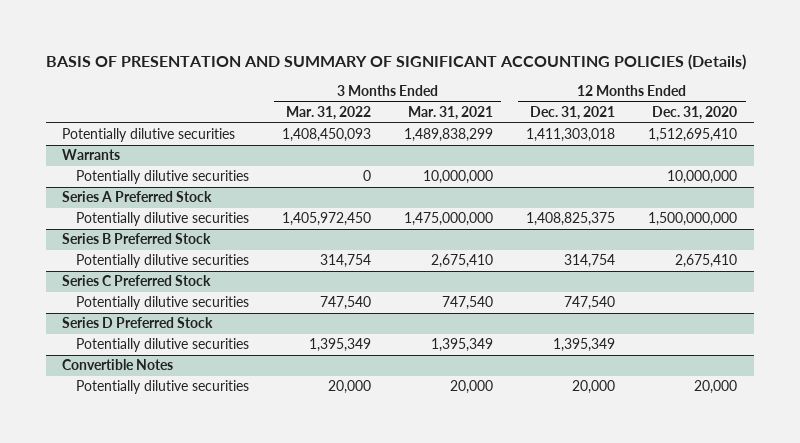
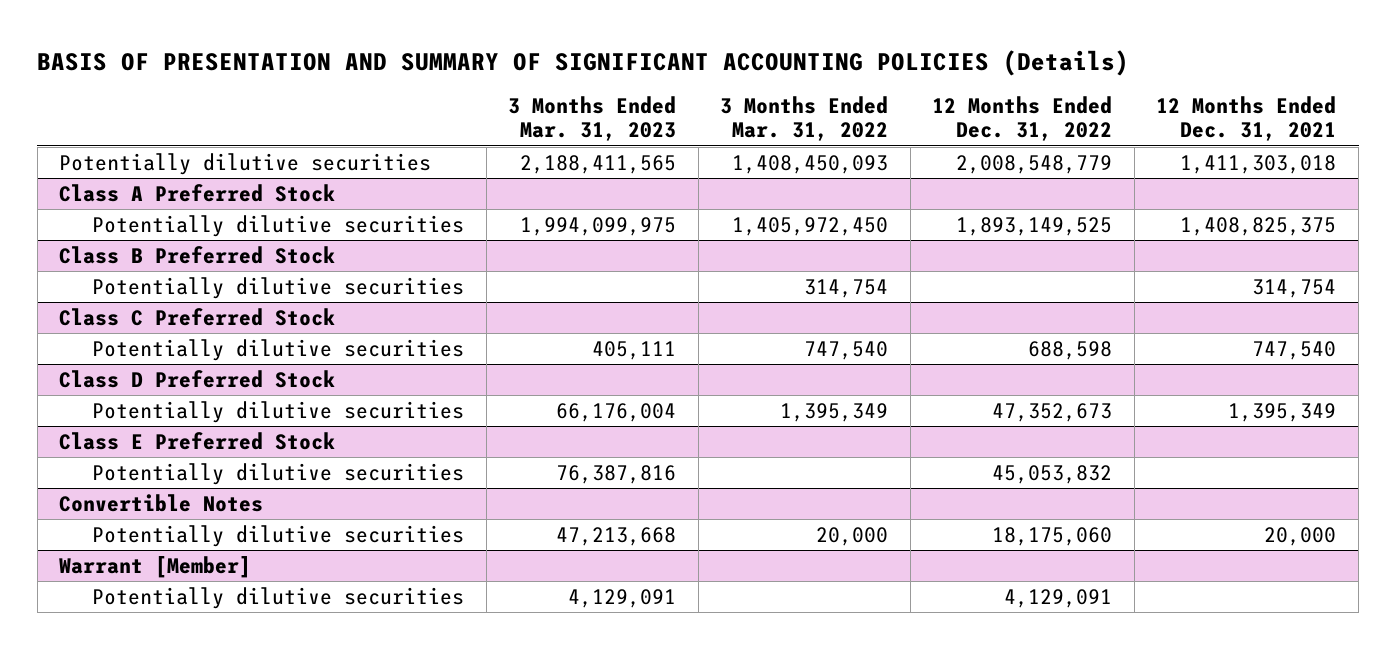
[408,106,494,121] Mar. 31, 2021 -> none
[652,106,738,121] Dec. 31, 2020 -> none
none -> [508,96,677,142] 3 Months Ended Mar. 31, 2023
none -> [932,96,1113,142] 12 Months Ended Dec. 31, 2022
[62,149,121,161] Warrants -> none
[75,170,249,185] Potentially dilutive securities -> none
[62,191,213,203] Series A Preferred Stock -> [59,183,336,202] Class A Preferred Stock
[62,233,212,245] Series B Preferred Stock -> [59,245,336,264] Class B Preferred Stock
[62,275,212,287] Series C Preferred Stock -> [59,307,336,326] Class C Preferred Stock
[62,317,214,329] Series D Preferred Stock -> [59,369,336,388] Class D Preferred Stock
none -> [59,431,336,450] Class E Preferred Stock
none -> [92,462,465,485] Potentially dilutive securities
none -> [59,555,252,578] Warrant [Member]
none -> [92,586,465,609] Potentially dilutive securities

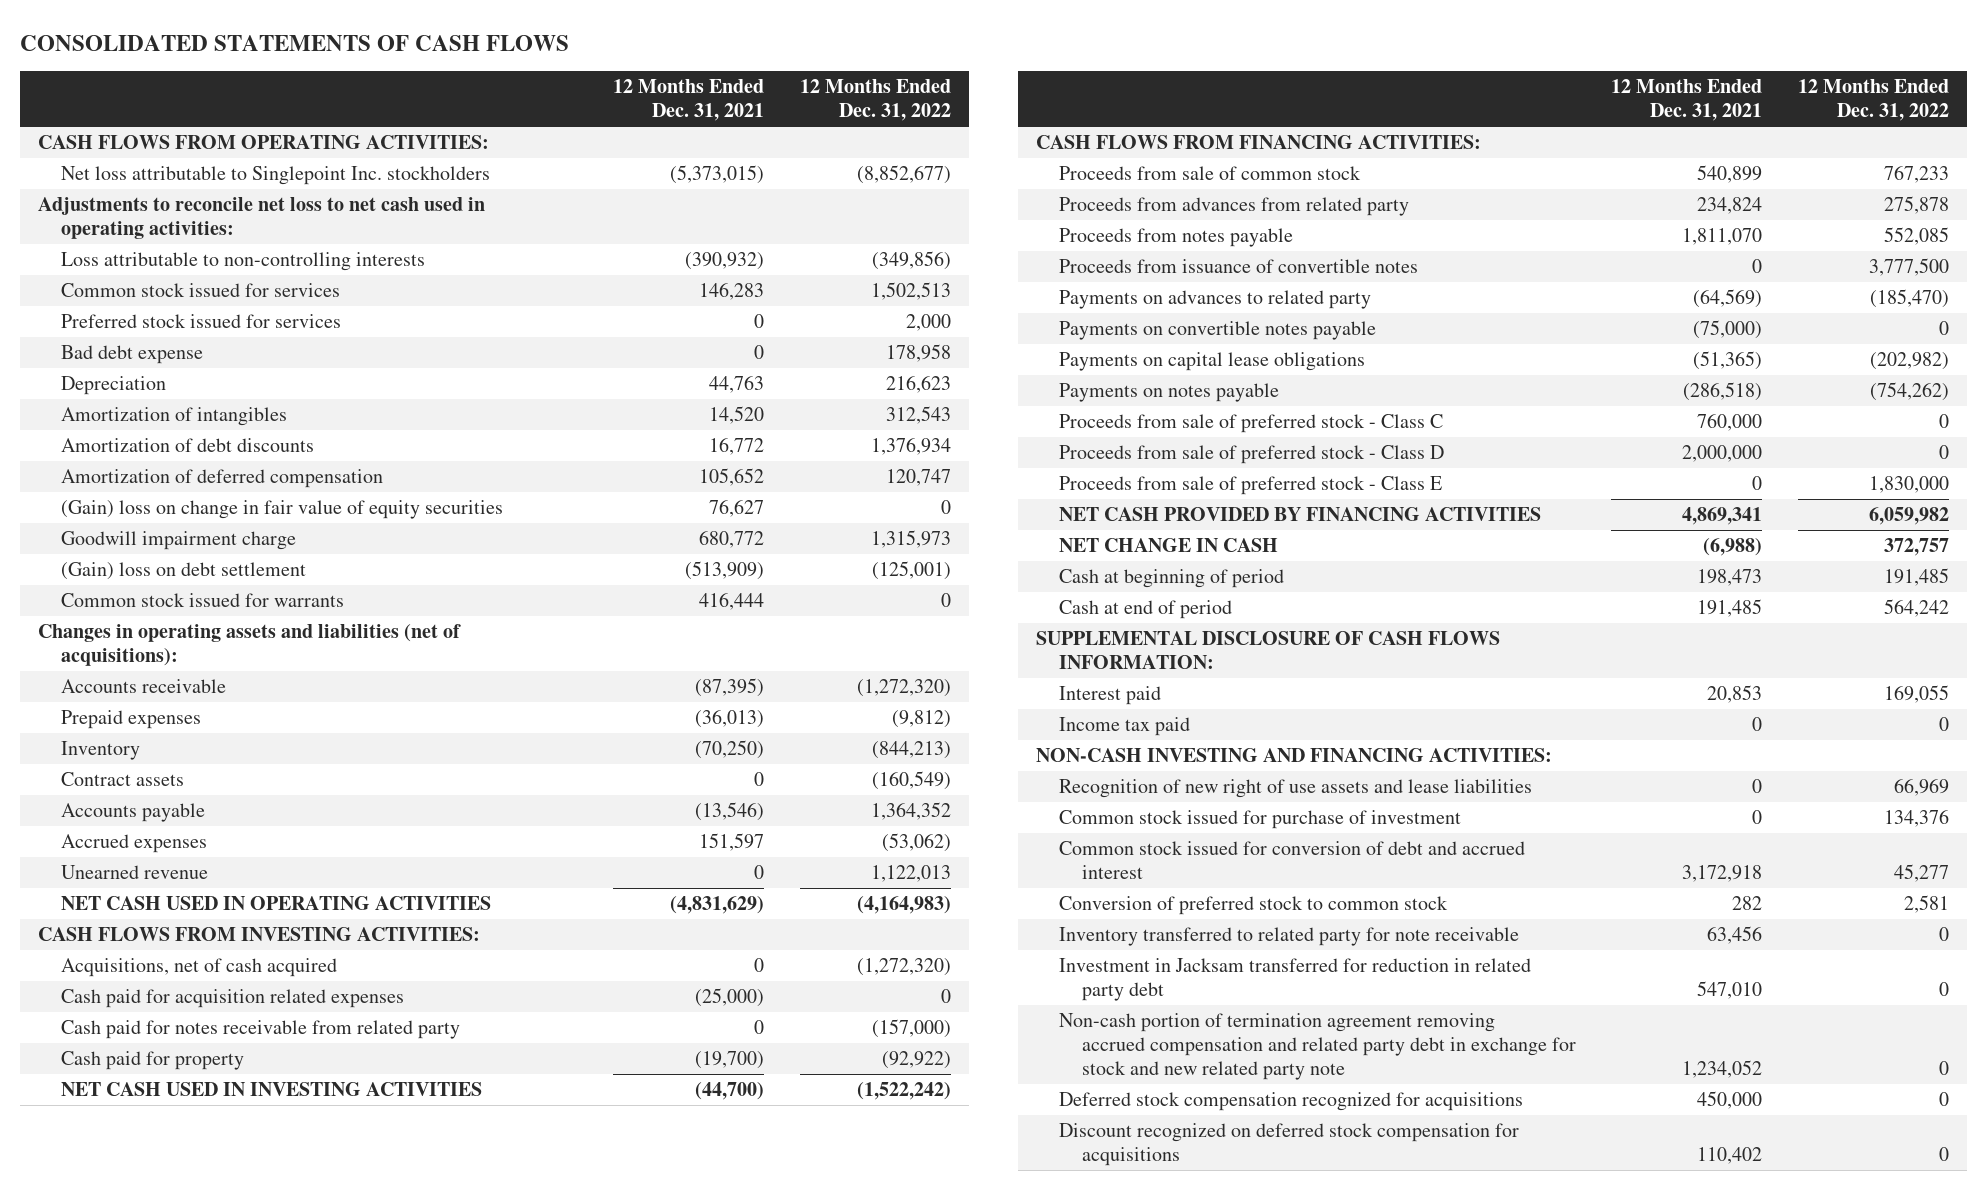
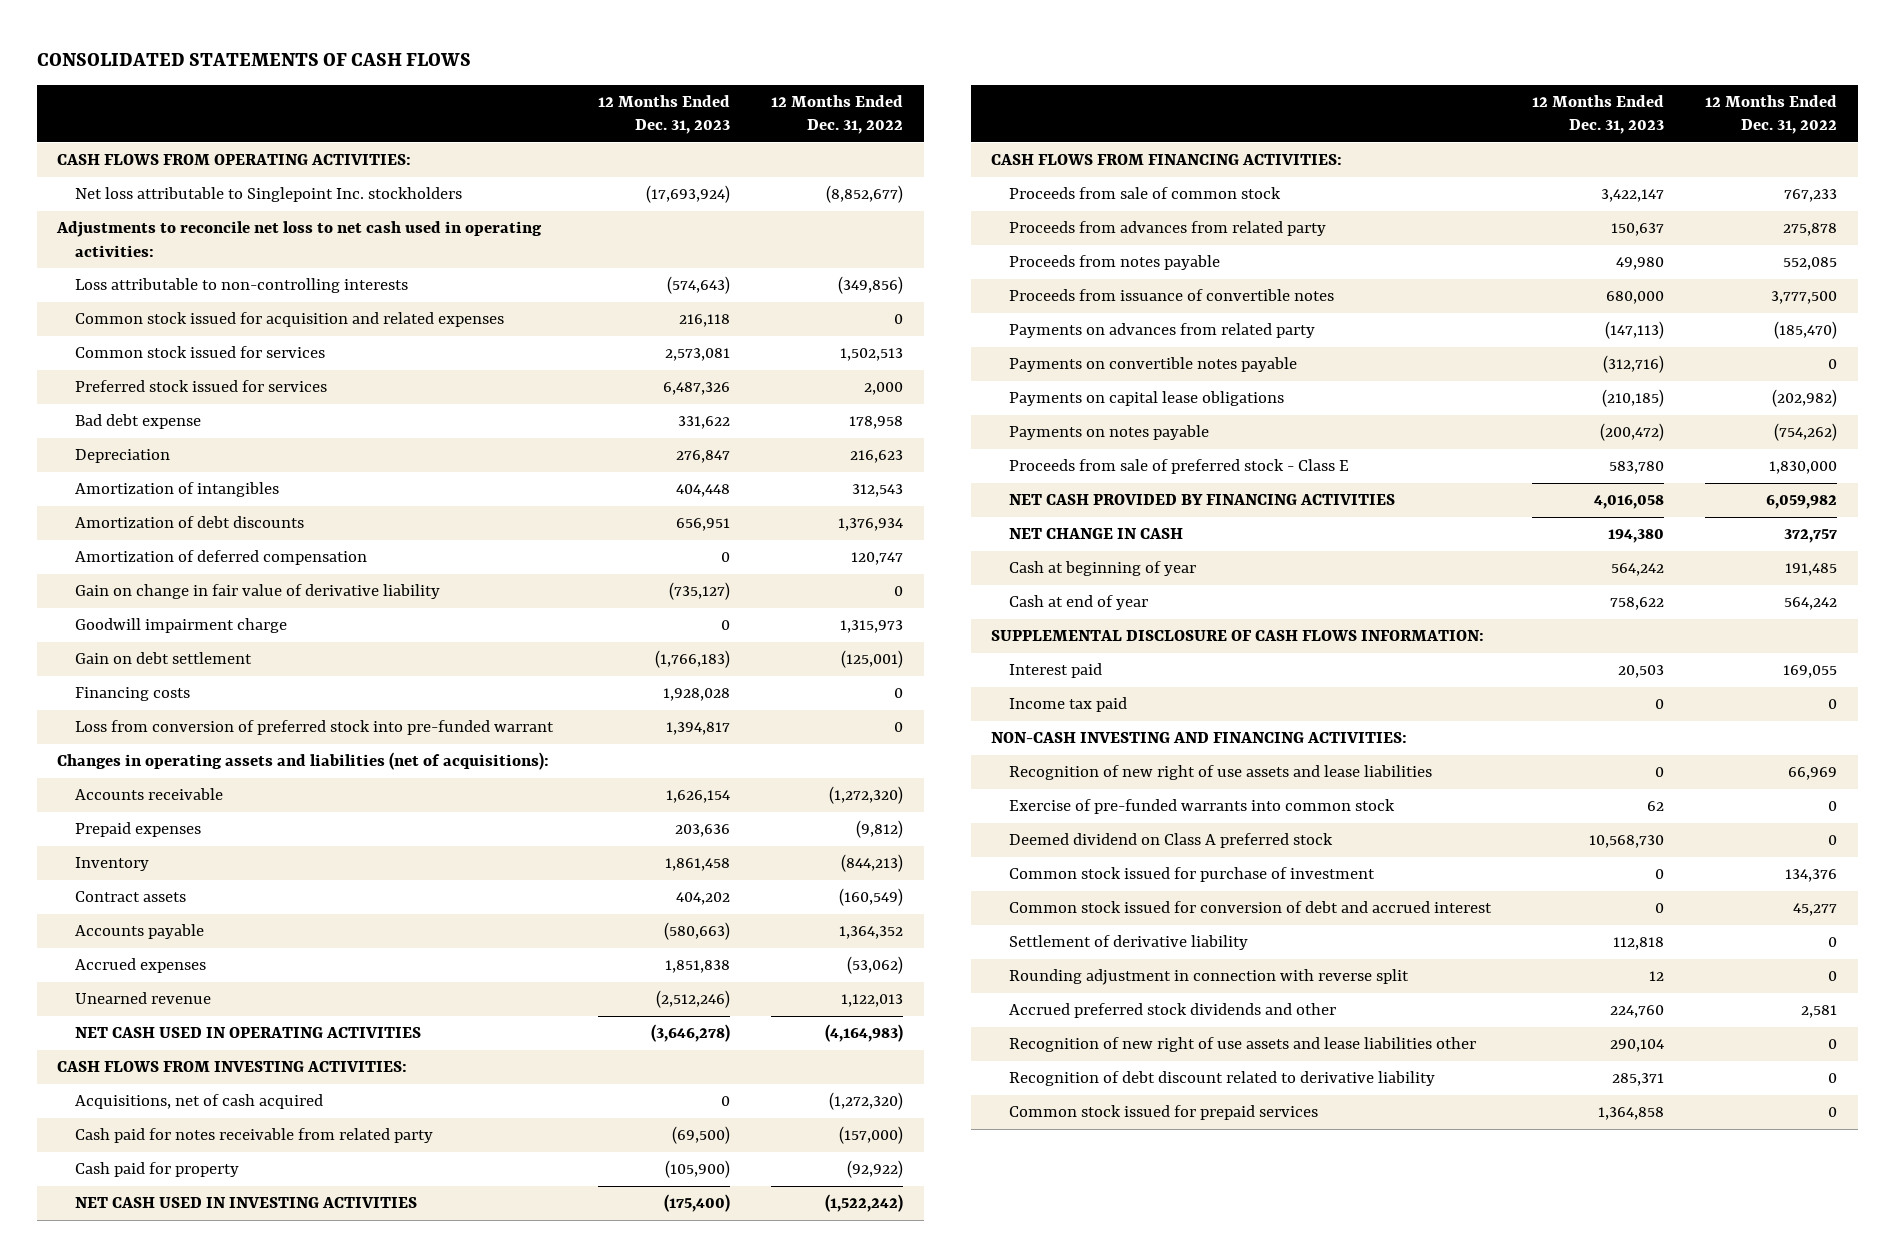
[613,79,765,122] 12 Months Ended Dec. 31, 2021 -> none
none -> [597,95,730,135] 12 Months Ended Dec. 31, 2023
none -> [74,312,504,328] Common stock issued for acquisition and related expenses
[60,499,503,519] (Gain) loss on change in fair value of equity securities -> [74,584,440,600] Gain on change in fair value of derivative liability
[60,592,344,607] Common stock issued for warrants -> none
[60,561,306,580] (Gain) loss on debt settlement -> [74,652,252,665] Gain on debt settlement
none -> [74,687,190,702] Financing costs
none -> [74,720,554,736] Loss from conversion of preferred stock into pre-funded warrant
[60,988,404,1008] Cash paid for acquisition related expenses -> none
[1058,289,1371,309] Payments on advances to related party -> [1009,323,1316,339] Payments on advances from related party
[1058,413,1443,433] Proceeds from sale of preferred stock - Class C -> none
[1058,444,1444,464] Proceeds from sale of preferred stock - Class D -> none
[1058,568,1284,588] Cash at beginning of period -> [1009,561,1197,577] Cash at beginning of year
[1058,599,1232,619] Cash at end of period -> [1009,595,1149,611] Cash at end of year
none -> [1009,799,1396,815] Exercise of pre-funded warrants into common stock
none -> [1009,833,1334,849] Deemed dividend on Class A preferred stock
[1058,926,1519,946] Inventory transferred to related party for note receivable -> none
[1058,957,1531,1002] Investment in Jacksam transferred for reduction in related party debt -> none
[1058,1012,1576,1081] Non-cash portion of termination agreement removing accrued compensation and related party debt in exchange for stock and new related party note -> none
[1058,1091,1523,1111] Deferred stock compensation recognized for acquisitions -> none
[1058,1122,1519,1167] Discount recognized on deferred stock compensation for acquisitions -> none
none -> [1009,935,1249,951] Settlement of derivative liability
none -> [1009,969,1410,986] Rounding adjustment in connection with reverse split
[1058,895,1448,915] Conversion of preferred stock to common stock -> [1009,1003,1337,1019] Accrued preferred stock dividends and other
none -> [1009,1037,1477,1053] Recognition of new right of use assets and lease liabilities other
none -> [1009,1071,1436,1087] Recognition of debt discount related to derivative liability
none -> [1009,1105,1319,1121] Common stock issued for prepaid services

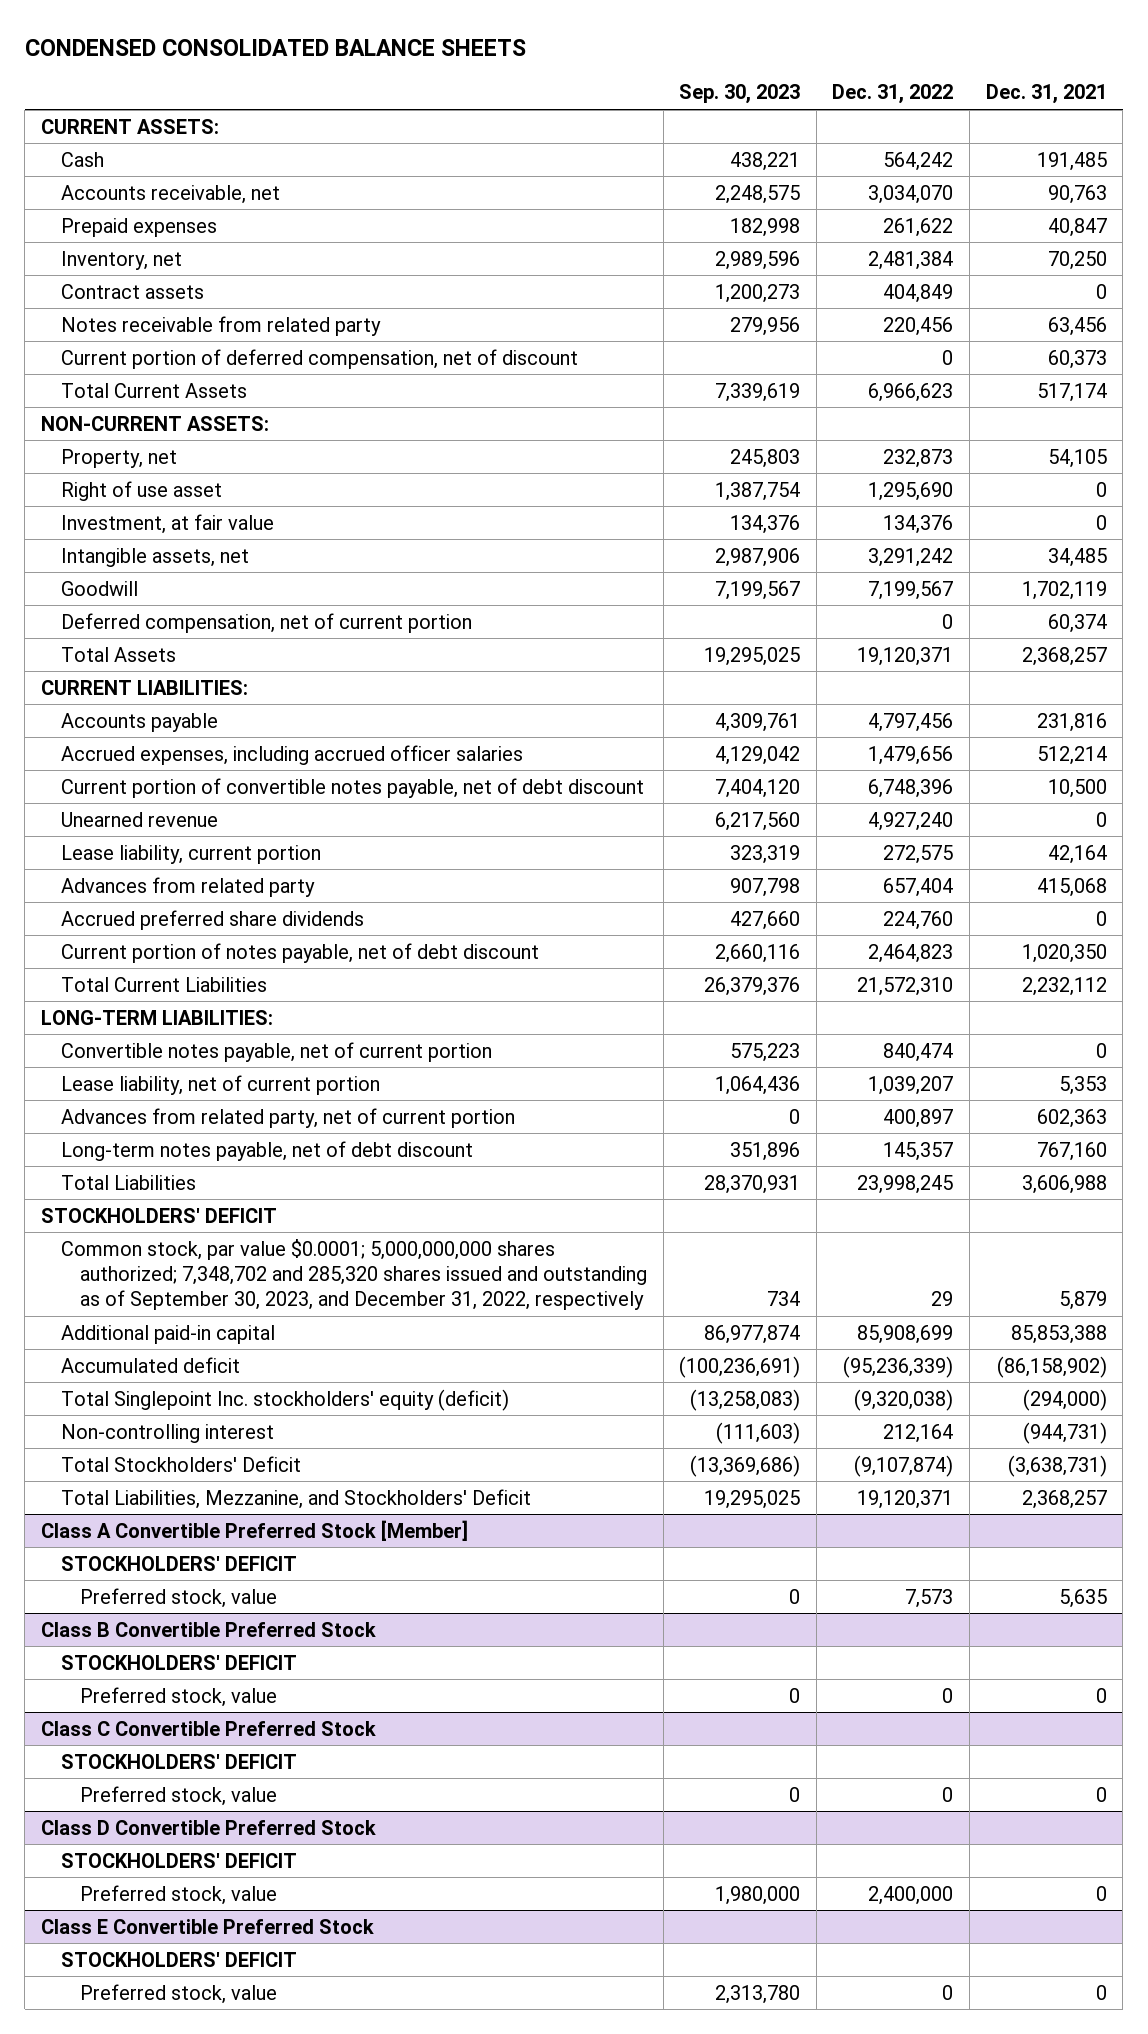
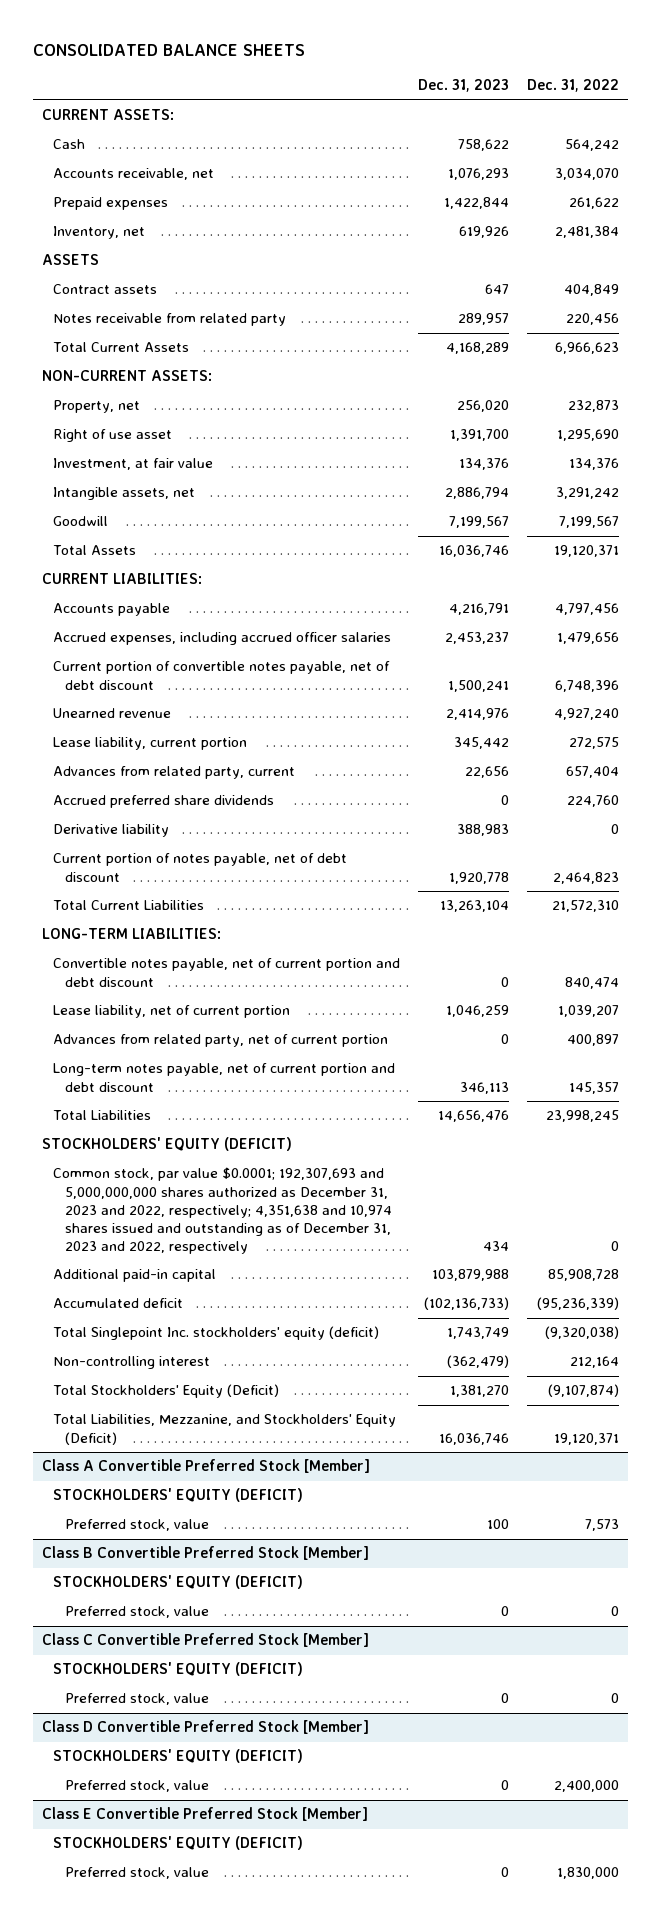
[24,38,526,56] CONDENSED CONSOLIDATED BALANCE SHEETS -> [33,44,306,57] CONSOLIDATED BALANCE SHEETS
[679,84,801,105] Sep. 30, 2023 -> none
[985,84,1107,105] Dec. 31, 2021 -> none
none -> [418,79,510,93] Dec. 31, 2023
none -> [42,254,100,266] ASSETS
[60,348,578,369] Current portion of deferred compensation, net of discount -> none
[60,612,472,633] Deferred compensation, net of current portion -> none
[60,876,315,897] Advances from related party -> [53,766,296,780] Advances from related party, current
none -> [53,824,170,838] Derivative liability
[60,1041,492,1062] Convertible notes payable, net of current portion -> [53,958,401,987] Convertible notes payable, net of current portion and debt discount
[60,1140,473,1161] Long-term notes payable, net of debt discount -> [53,1063,396,1092] Long-term notes payable, net of current portion and debt discount
[40,1207,277,1223] STOCKHOLDERS' DEFICIT -> [42,1137,293,1152] STOCKHOLDERS' EQUITY (DEFICIT)
[60,1238,648,1311] Common stock, par value $0.0001; 5,000,000,000 shares authorized; 7,348,702 and 285,320 shares issued and outstanding as of September 30, 2023, and December 31, 2022, respectively -> [53,1167,392,1254] Common stock, par value $0.0001; 192,307,693 and 5,000,000,000 shares authorized as December 31, 2023 and 2022, respectively; 4,351,638 and 10,974 shares issued and outstanding as of December 31, 2023 and 2022, respectively
[931,1291,954,1307] 29 -> [611,1240,620,1251] 0
[857,1324,954,1344] 85,908,699 -> [548,1269,620,1282] 85,908,728
[60,1455,301,1472] Total Stockholders' Deficit -> [53,1384,280,1399] Total Stockholders' Equity (Deficit)
[60,1488,531,1509] Total Liabilities, Mezzanine, and Stockholders' Deficit -> [53,1414,397,1445] Total Liabilities, Mezzanine, and Stockholders' Equity (Deficit)
[60,1555,297,1571] STOCKHOLDERS' DEFICIT -> [53,1488,304,1503] STOCKHOLDERS' EQUITY (DEFICIT)
[40,1621,376,1637] Class B Convertible Preferred Stock -> [42,1546,370,1561] Class B Convertible Preferred Stock [Member]
[60,1654,297,1670] STOCKHOLDERS' DEFICIT -> [53,1575,304,1590] STOCKHOLDERS' EQUITY (DEFICIT)
[40,1720,376,1736] Class C Convertible Preferred Stock -> [42,1633,370,1648] Class C Convertible Preferred Stock [Member]
[60,1753,297,1769] STOCKHOLDERS' DEFICIT -> [53,1662,304,1677] STOCKHOLDERS' EQUITY (DEFICIT)
[40,1819,376,1835] Class D Convertible Preferred Stock -> [42,1720,370,1735] Class D Convertible Preferred Stock [Member]
[60,1852,297,1868] STOCKHOLDERS' DEFICIT -> [53,1749,304,1764] STOCKHOLDERS' EQUITY (DEFICIT)
[40,1918,374,1934] Class E Convertible Preferred Stock -> [42,1807,369,1822] Class E Convertible Preferred Stock [Member]
[60,1951,297,1967] STOCKHOLDERS' DEFICIT -> [53,1836,304,1851] STOCKHOLDERS' EQUITY (DEFICIT)
[942,1984,954,2000] 0 -> [557,1867,620,1880] 1,830,000

